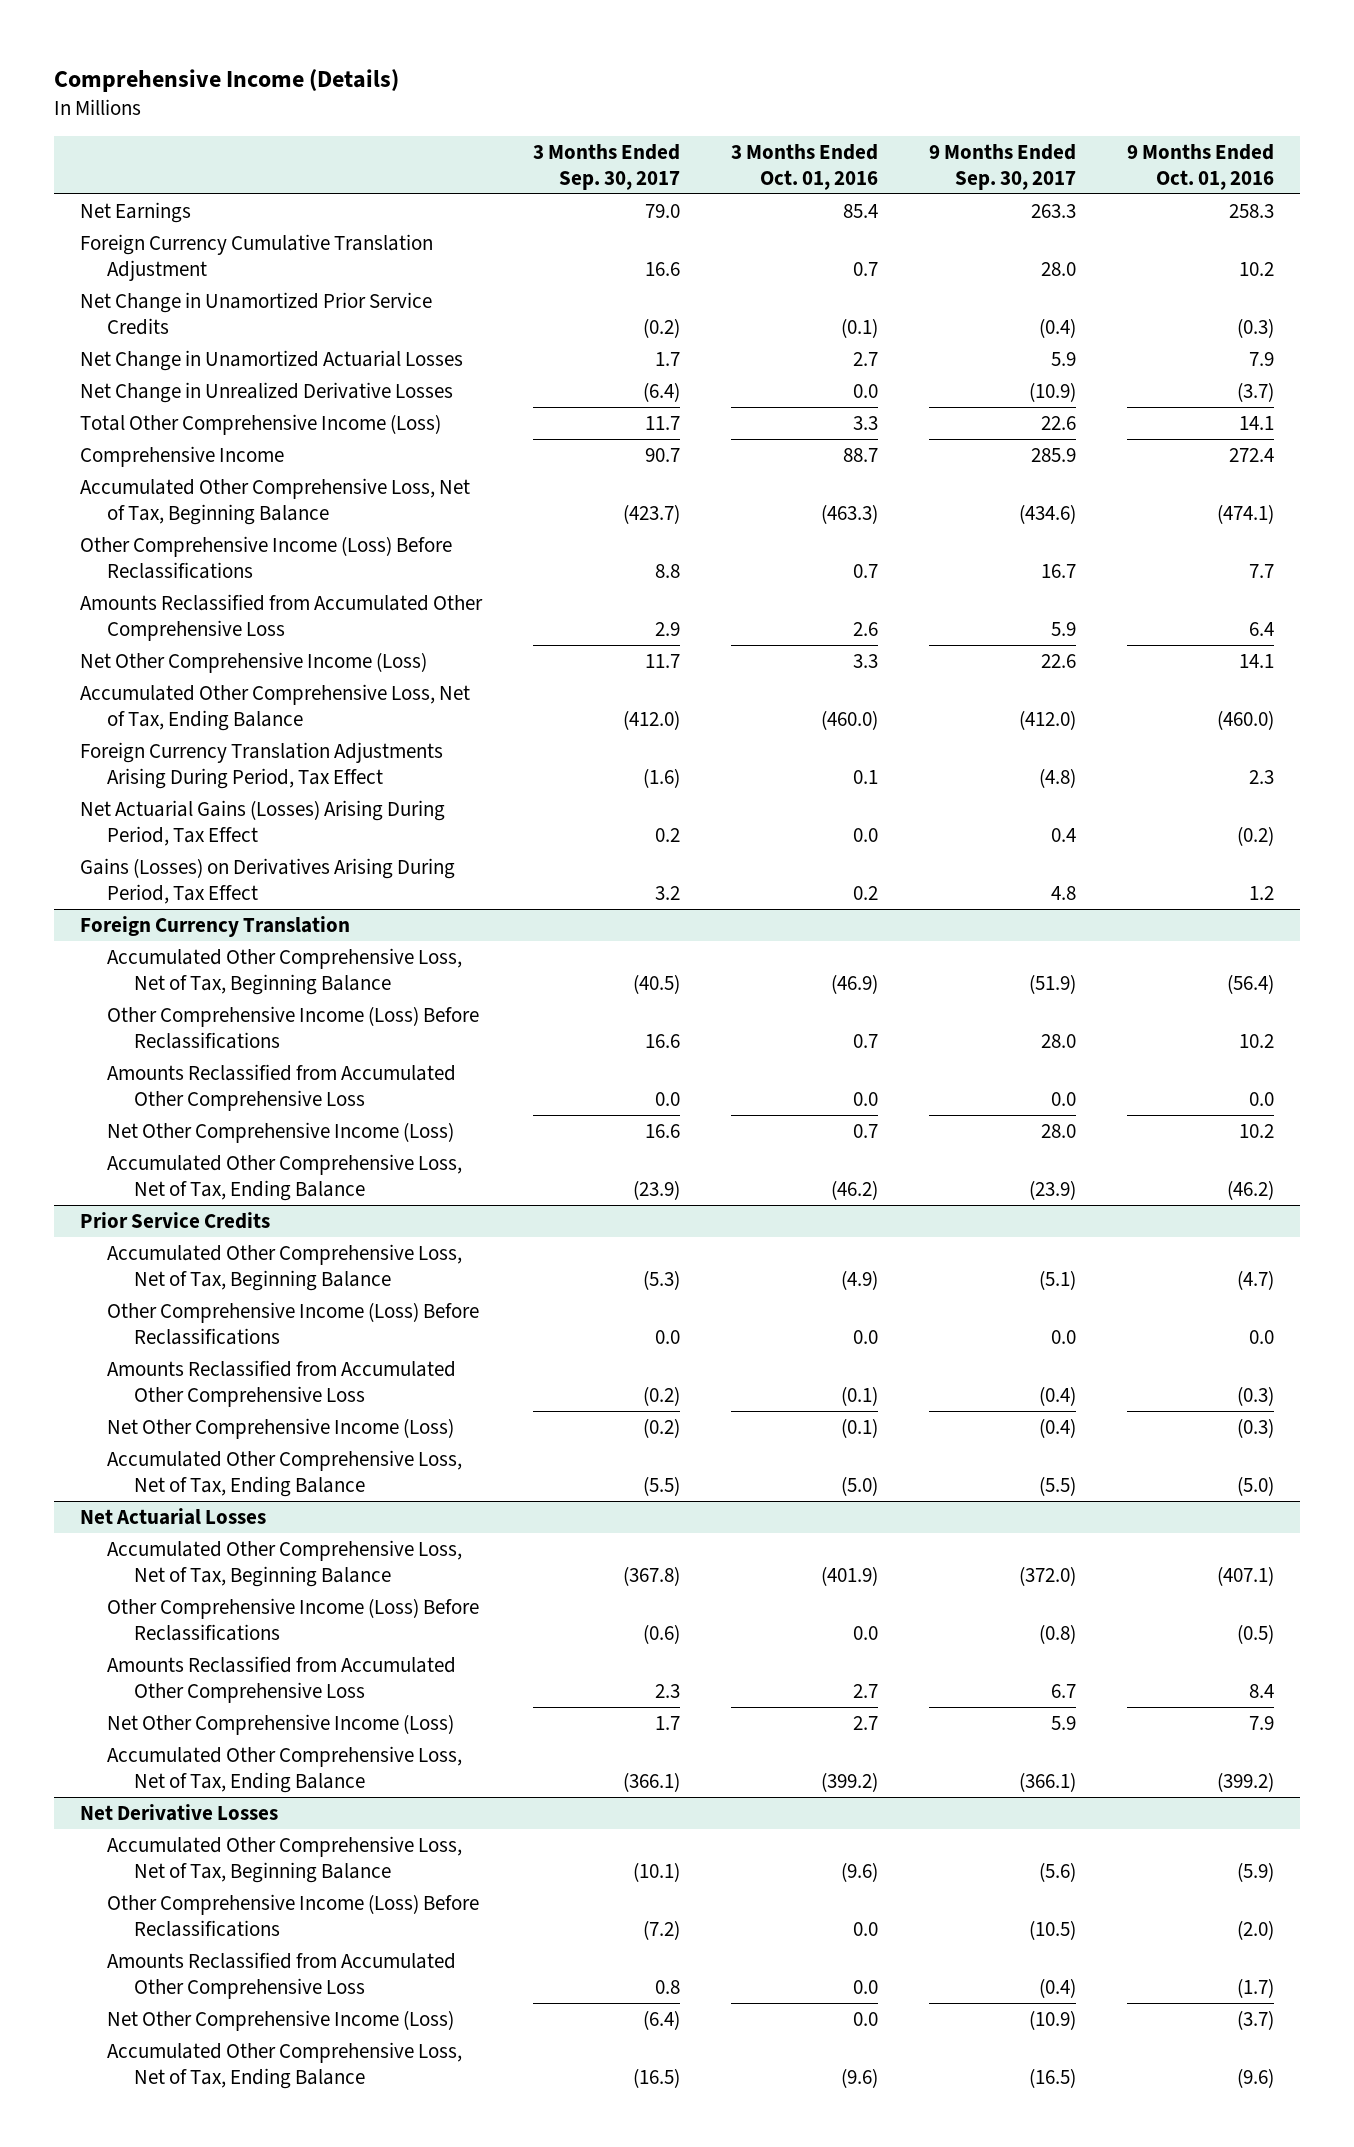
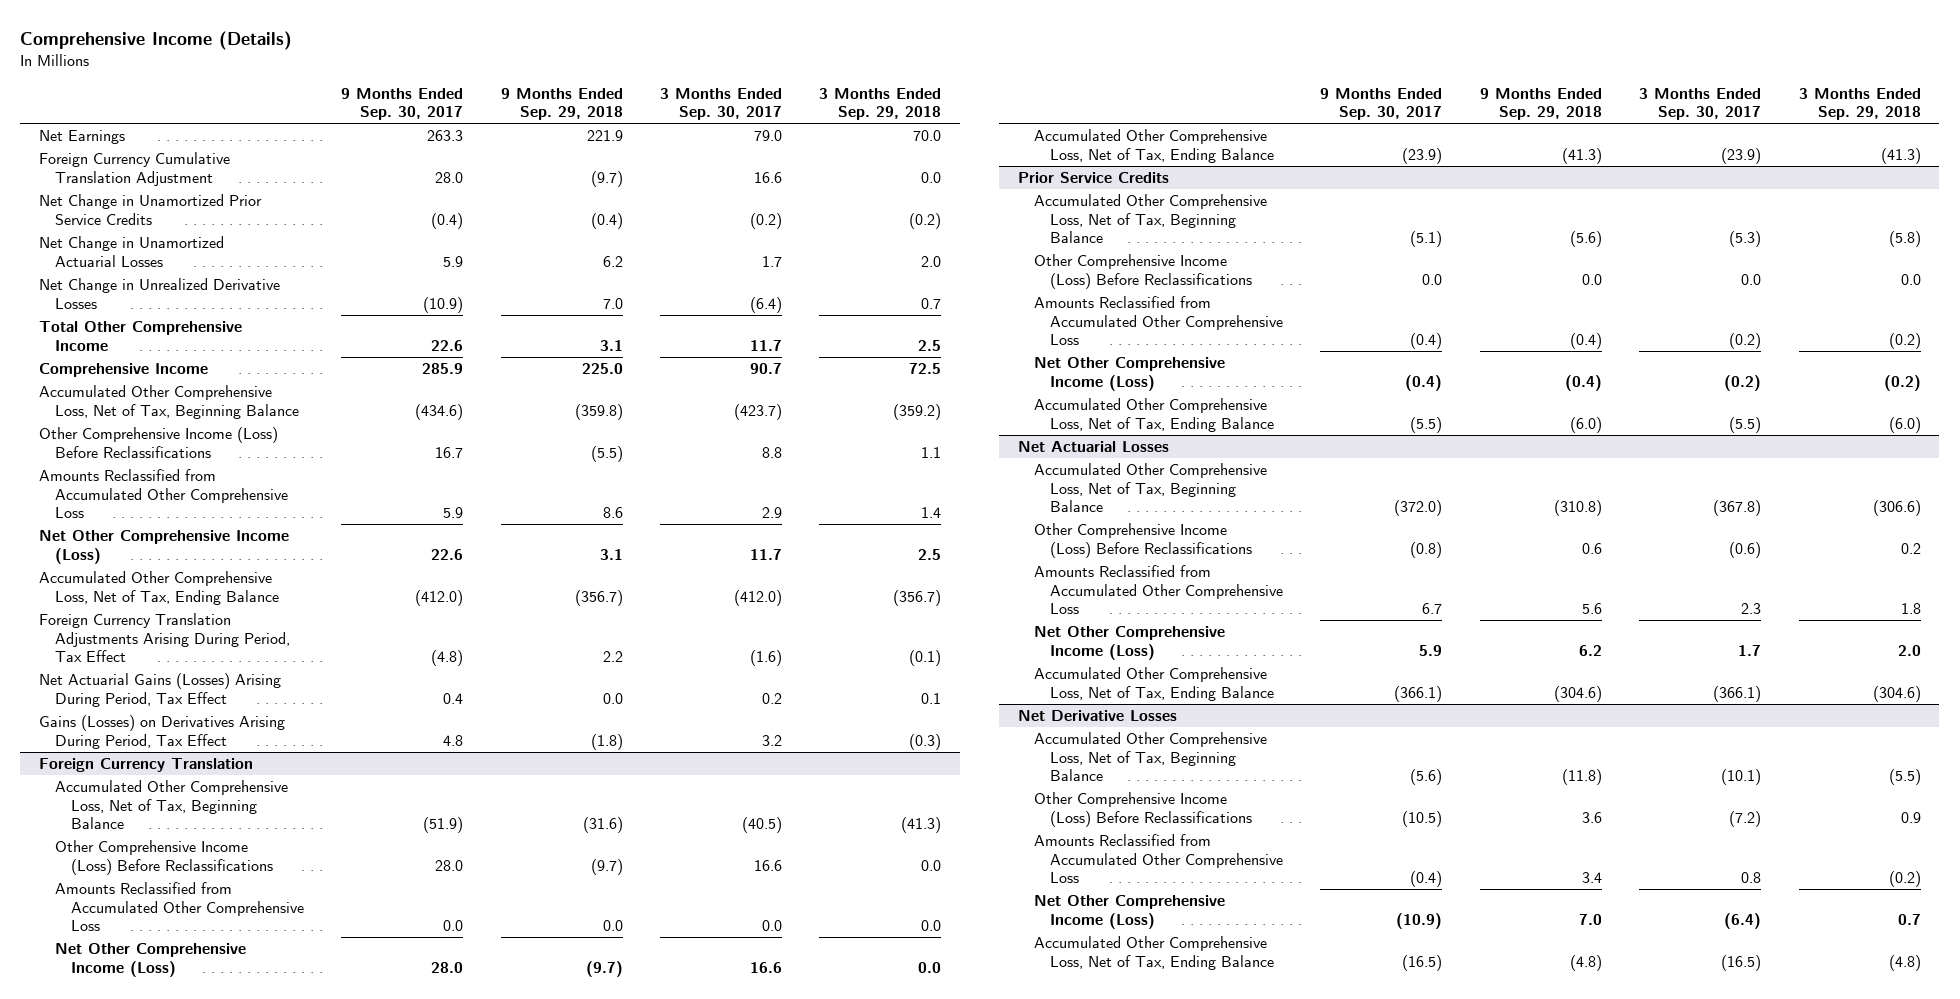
[731,144,879,190] 3 Months Ended Oct. 01, 2016 -> none
[1127,144,1275,190] 9 Months Ended Oct. 01, 2016 -> none
none -> [500,87,623,121] 9 Months Ended Sep. 29, 2018
none -> [819,87,942,121] 3 Months Ended Sep. 29, 2018
[79,414,441,436] Total Other Comprehensive Income (Loss) -> [39,320,243,351] Total Other Comprehensive Income

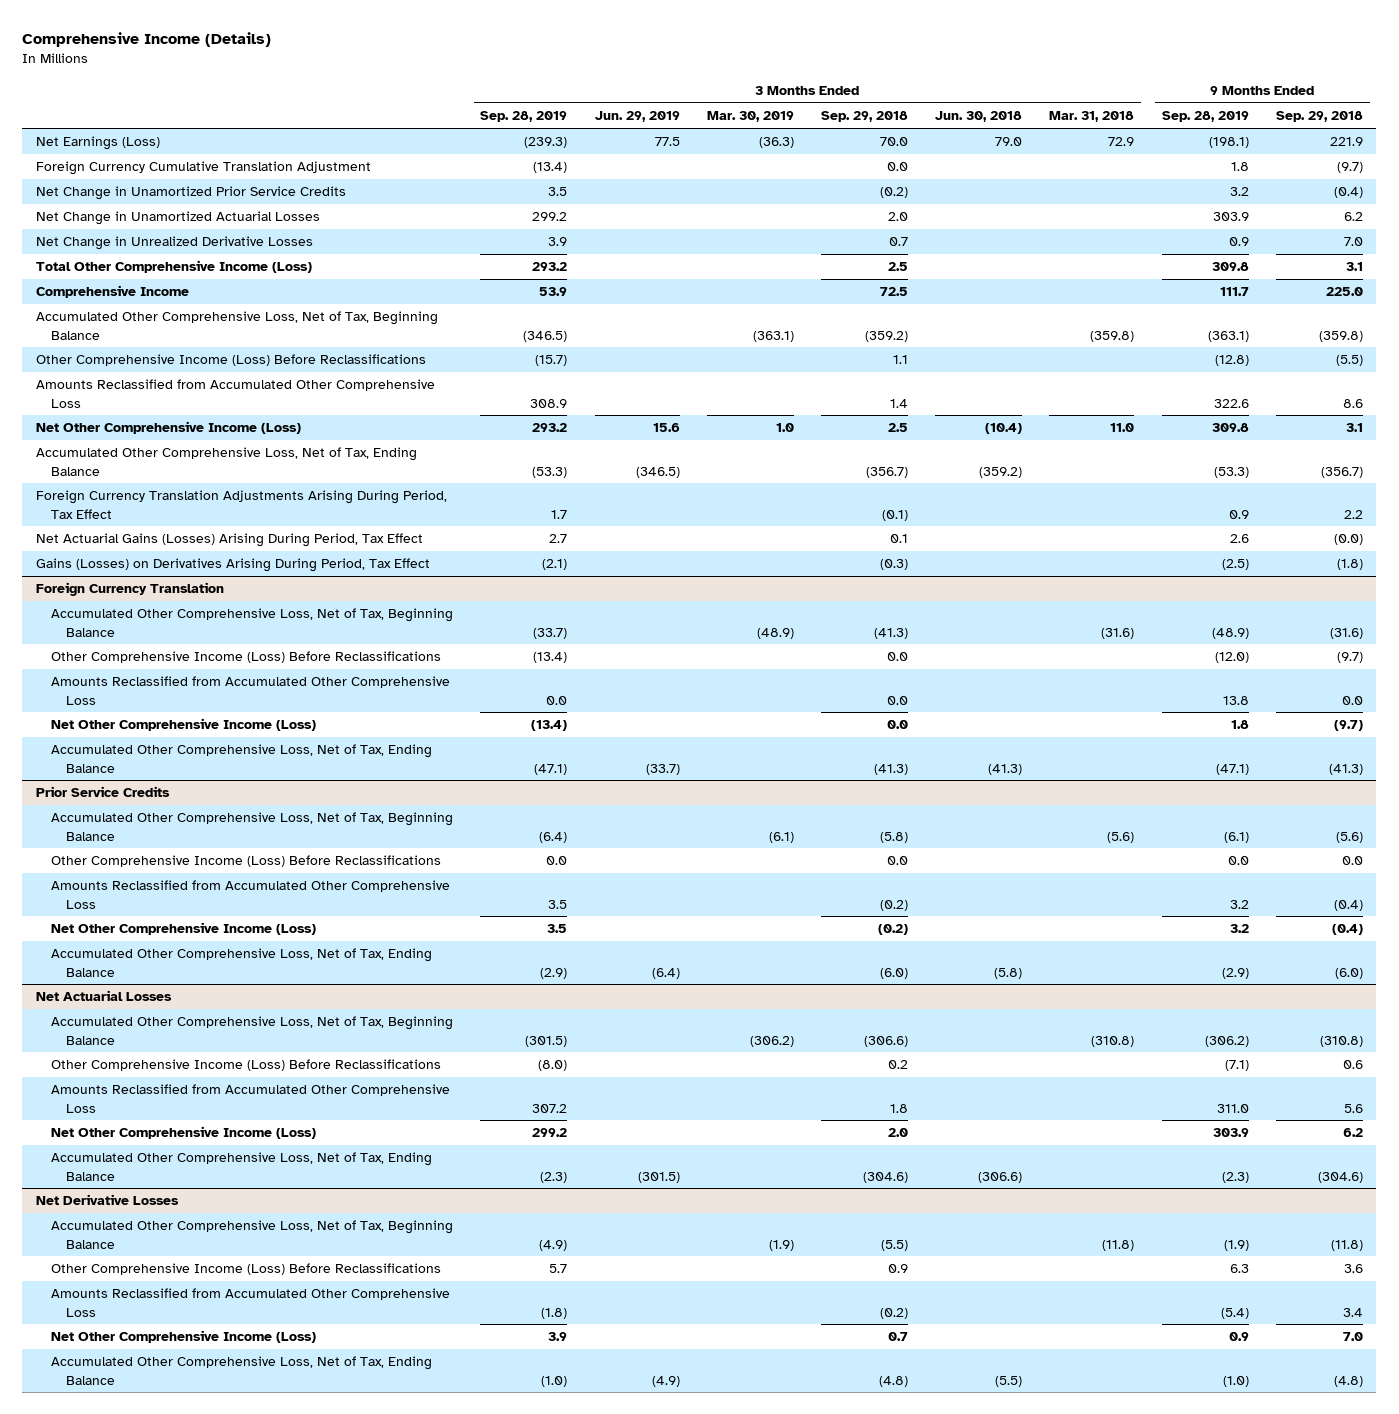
[341,87,464,121] 9 Months Ended Sep. 30, 2017 -> none
[660,87,783,121] 3 Months Ended Sep. 30, 2017 -> none
none -> [480,111,568,123] Sep. 28, 2019
none -> [594,111,680,123] Jun. 29, 2019
none -> [706,111,794,123] Mar. 30, 2019
none -> [935,111,1023,123] Jun. 30, 2018
none -> [1049,111,1135,123] Mar. 31, 2018
none -> [1161,111,1249,123] Sep. 28, 2019
[39,129,126,144] Net Earnings -> [36,136,161,151] Net Earnings (Loss)
[39,320,243,351] Total Other Comprehensive Income -> [36,260,313,274] Total Other Comprehensive Income (Loss)
[602,692,623,704] 0.0 -> [1333,534,1363,546] (0.0)

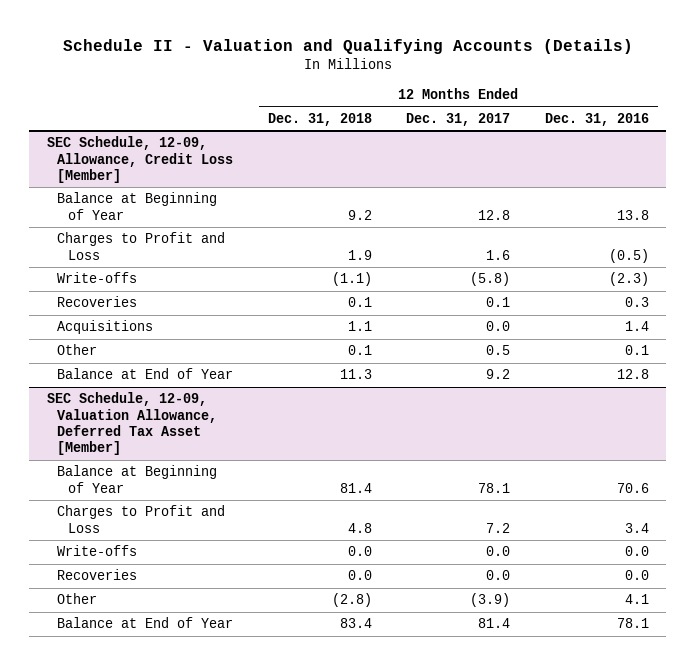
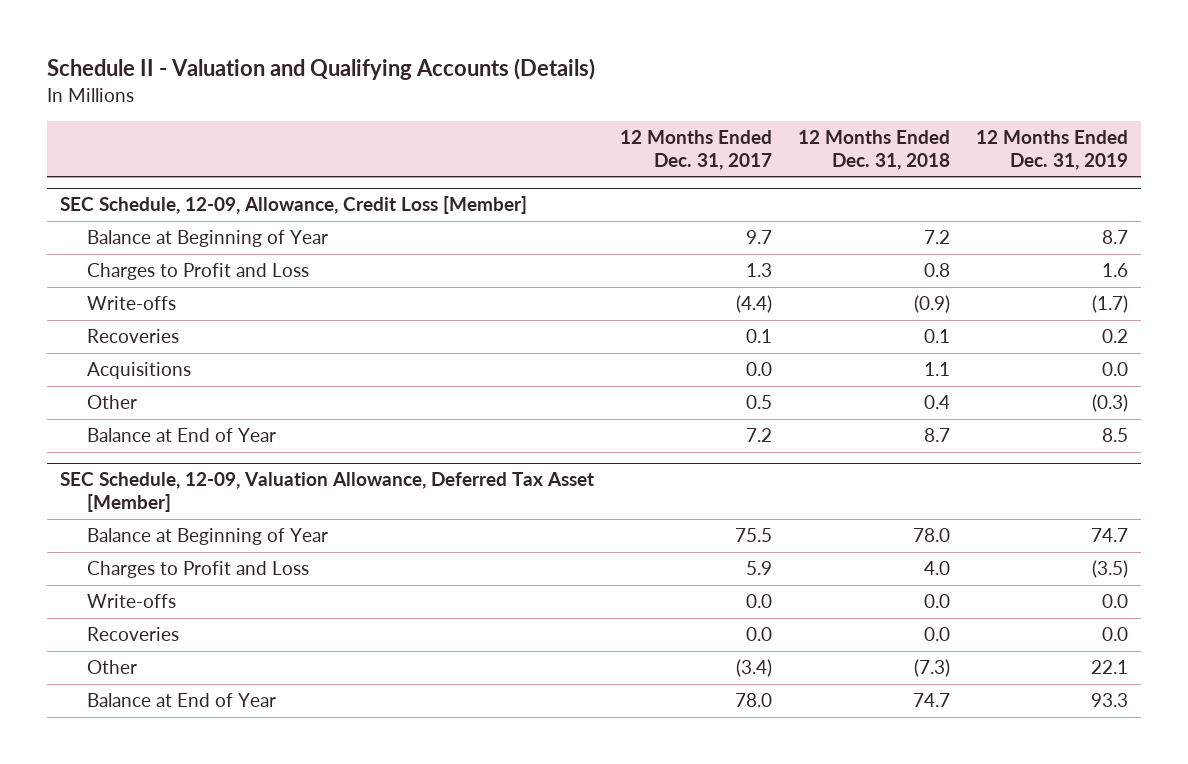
[545,112,650,126] Dec. 31, 2016 -> none
none -> [975,130,1128,170] 12 Months Ended Dec. 31, 2019
[347,209,372,220] 9.2 -> [923,230,950,245] 7.2
[478,209,511,220] 12.8 -> [745,230,772,245] 9.7
[347,249,372,260] 1.9 -> [923,263,950,278] 0.8
[486,249,511,260] 1.6 -> [745,263,772,278] 1.3
[331,272,372,287] (1.1) -> [913,295,950,314] (0.9)
[470,272,511,287] (5.8) -> [735,295,772,314] (4.4)
[347,345,372,356] 0.1 -> [923,395,950,410] 0.4
[339,369,372,380] 11.3 -> [923,428,950,443] 8.7
[486,369,511,380] 9.2 -> [745,428,772,443] 7.2
[339,482,372,493] 81.4 -> [912,528,950,543] 78.0
[478,482,511,493] 78.1 -> [734,528,772,543] 75.5
[347,522,372,533] 4.8 -> [923,561,950,576] 4.0
[486,522,511,533] 7.2 -> [745,561,772,576] 5.9
[331,593,372,608] (2.8) -> [913,659,950,678] (7.3)
[470,593,511,608] (3.9) -> [735,659,772,678] (3.4)
[339,618,372,629] 83.4 -> [912,693,950,708] 74.7
[478,618,511,629] 81.4 -> [734,693,772,708] 78.0

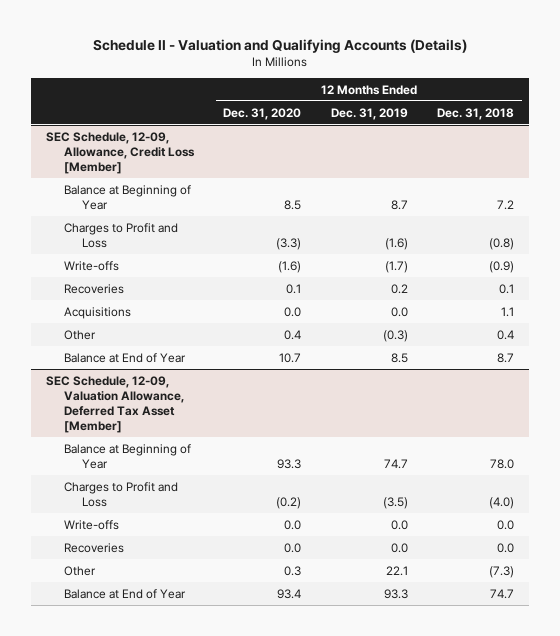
[619,130,772,170] 12 Months Ended Dec. 31, 2017 -> none
none -> [223,107,302,120] Dec. 31, 2020
[923,263,950,278] 0.8 -> [489,237,515,250] (0.8)
[1101,263,1128,278] 1.6 -> [384,237,408,250] (1.6)
[923,561,950,576] 4.0 -> [489,496,515,509] (4.0)

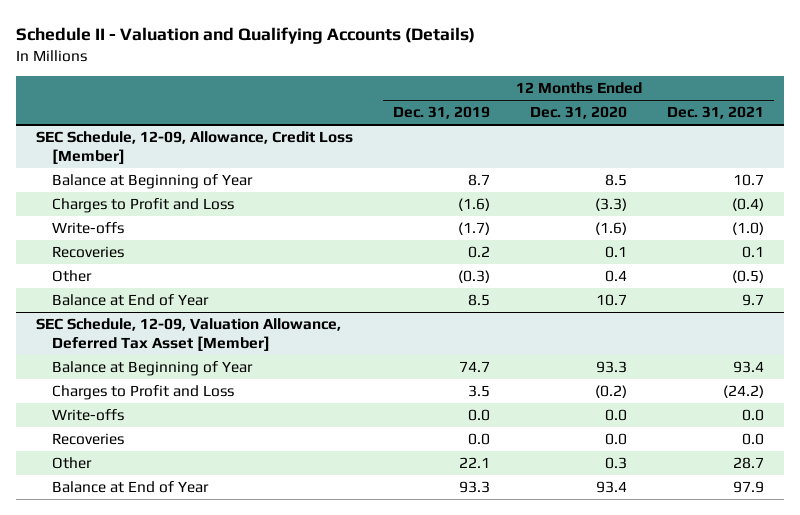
[437,107,515,120] Dec. 31, 2018 -> none
none -> [667,106,765,120] Dec. 31, 2021
[63,306,131,319] Acquisitions -> none
[382,496,408,509] (3.5) -> [467,385,490,398] 3.5

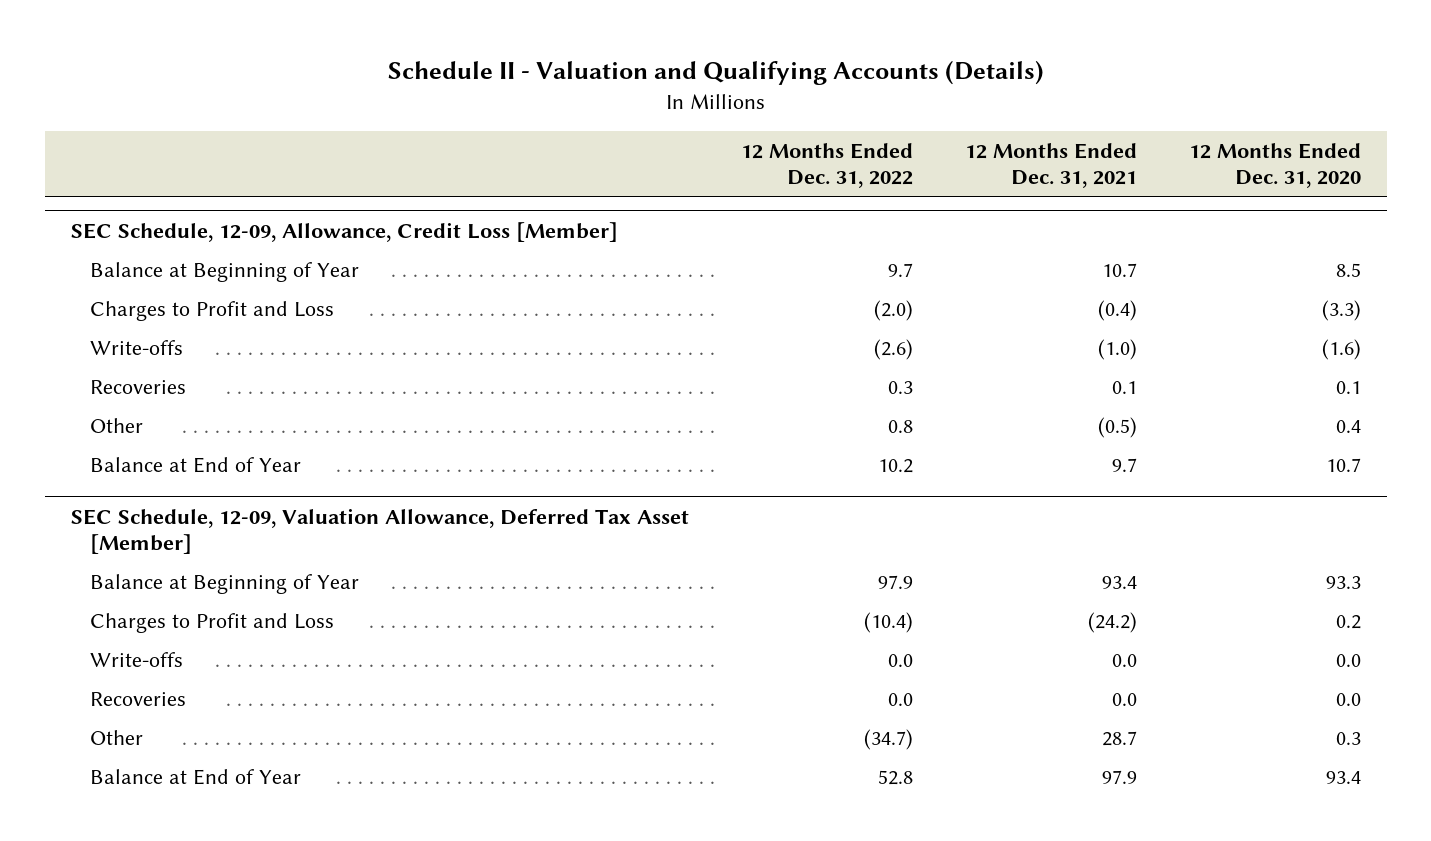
[392,106,490,120] Dec. 31, 2019 -> none
none -> [740,143,913,189] 12 Months Ended Dec. 31, 2022
[595,385,628,399] (0.2) -> [1335,614,1361,629] 0.2

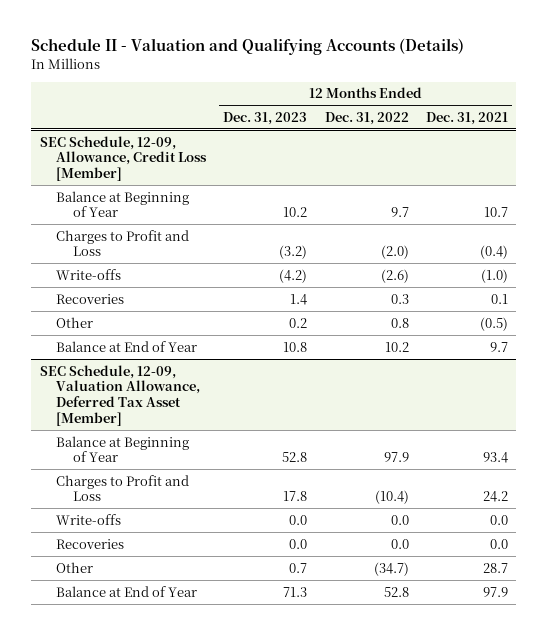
[1188,143,1361,189] 12 Months Ended Dec. 31, 2020 -> none
none -> [223,111,308,125] Dec. 31, 2023
[1087,611,1137,633] (24.2) -> [482,491,508,503] 24.2

